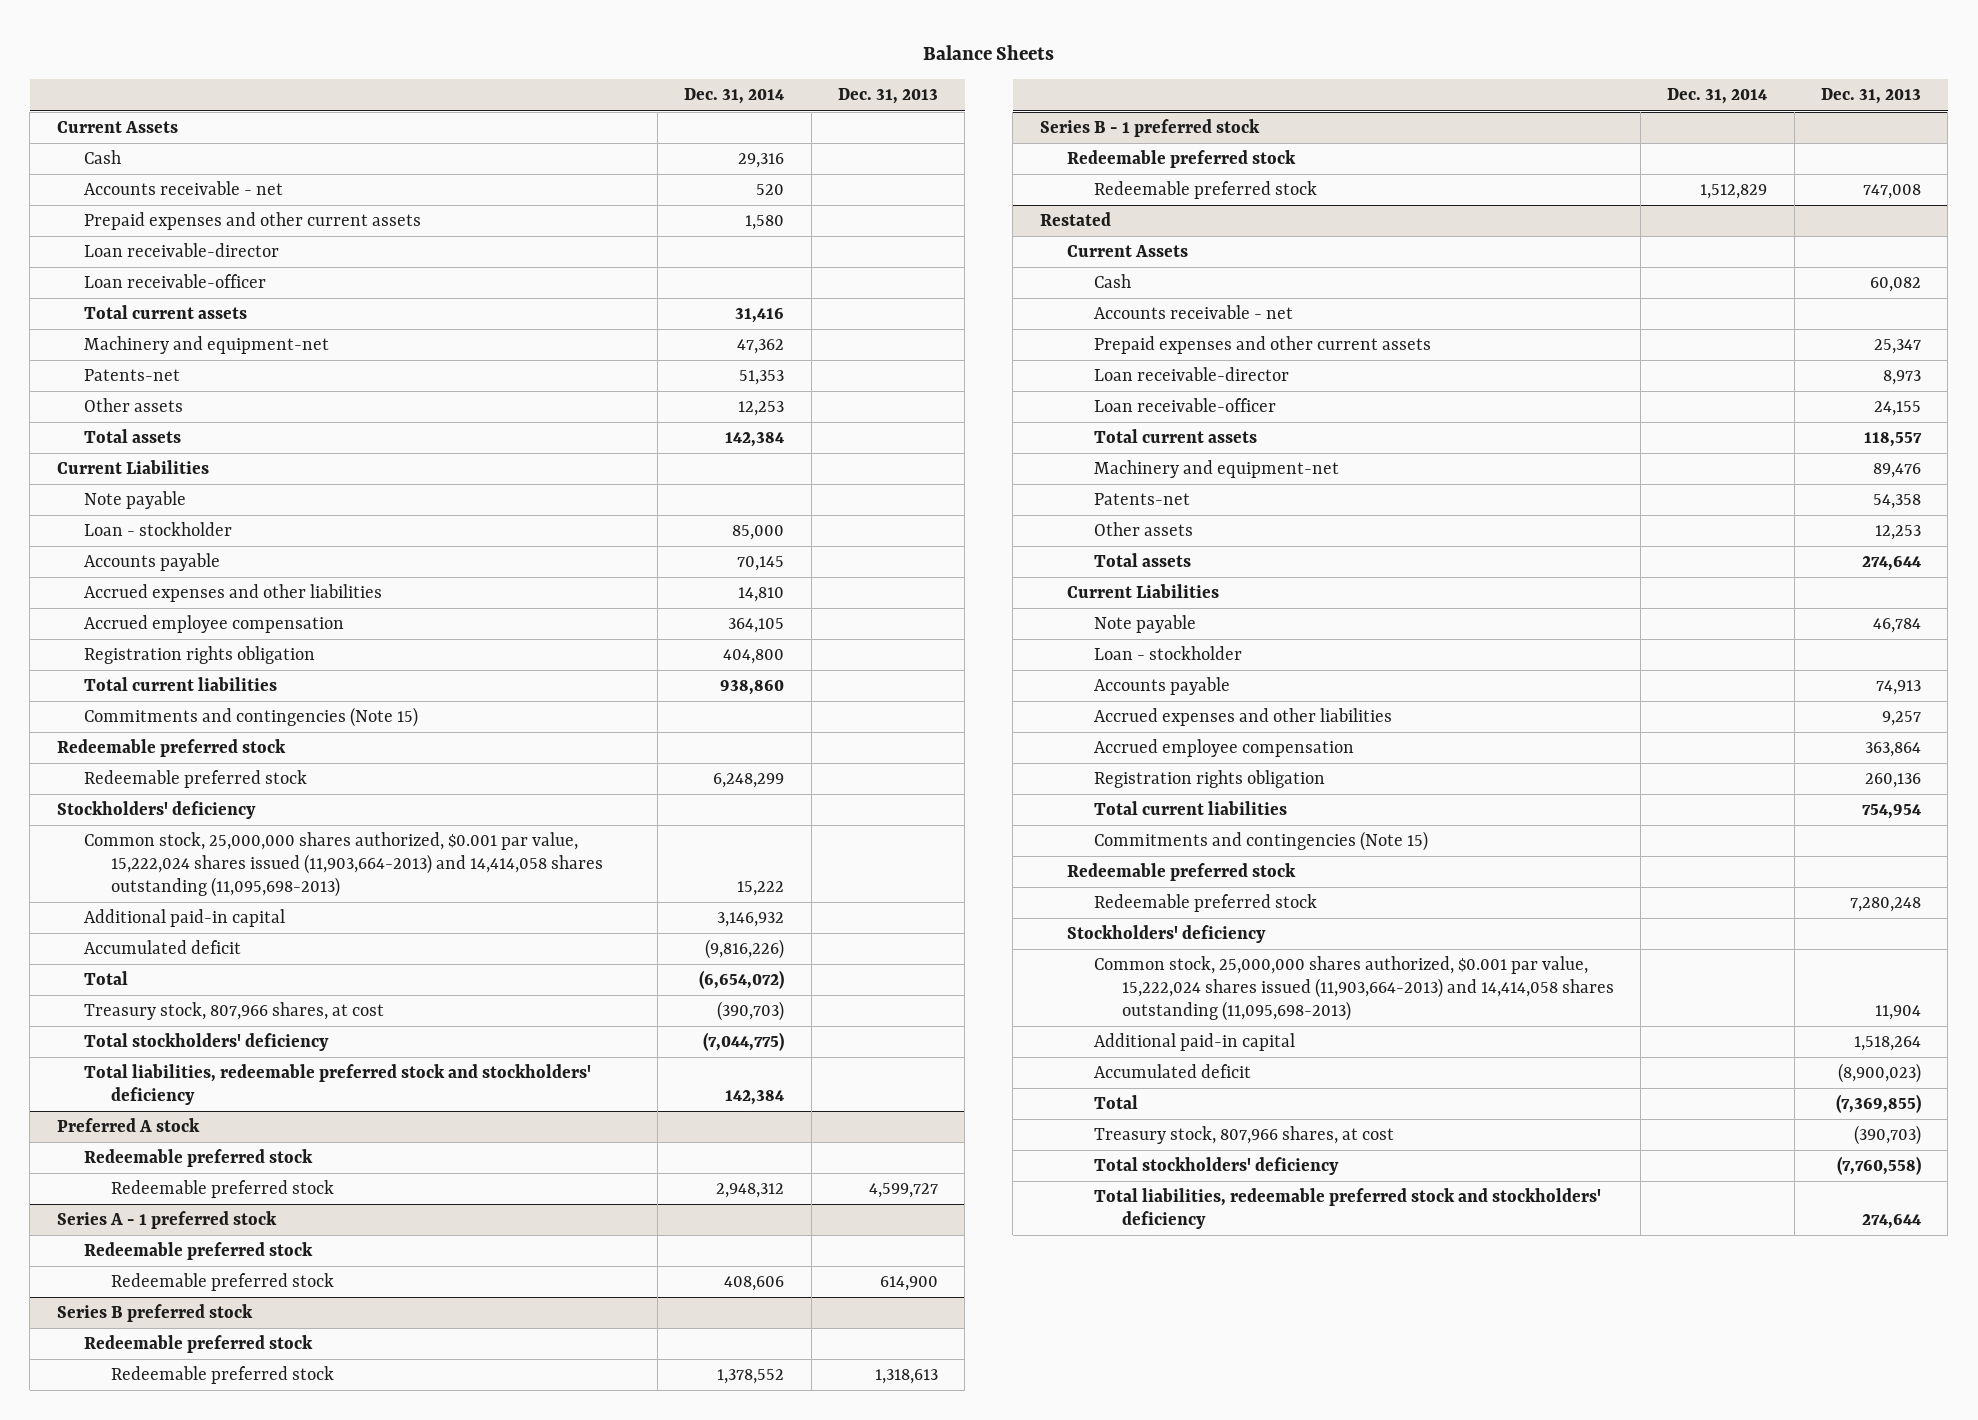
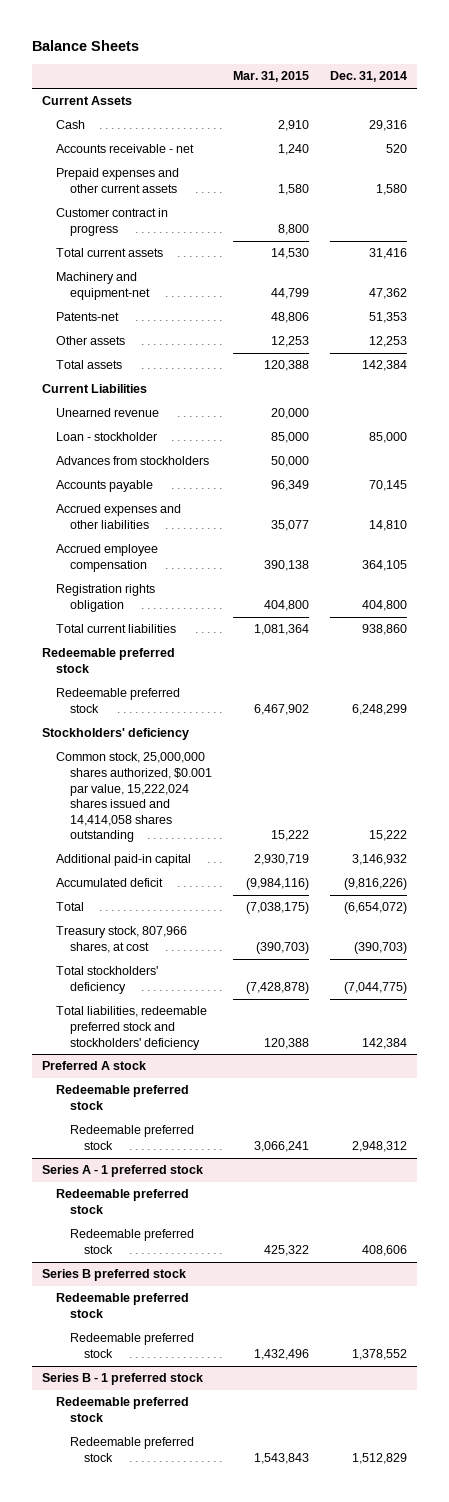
[837,88,938,105] Dec. 31, 2013 -> none
none -> [232,71,309,83] Mar. 31, 2015
[84,243,280,258] Loan receivable-director -> none
[84,274,267,289] Loan receivable-officer -> none
none -> [56,208,169,237] Customer contract in progress
[84,491,187,510] Note payable -> none
none -> [56,408,160,418] Unearned revenue
none -> [56,456,210,466] Advances from stockholders
[84,707,419,728] Commitments and contingencies (Note 15) -> none
[84,832,604,897] Common stock, 25,000,000 shares authorized, $0.001 par value, 15,222,024 shares issued (11,903,664-2013) and 14,414,058 shares outstanding (11,095,698-2013) -> [56,752,213,843] Common stock, 25,000,000 shares authorized, $0.001 par value, 15,222,024 shares issued and 14,414,058 shares outstanding
[1039,212,1111,227] Restated -> none
[1067,245,1189,258] Current Assets -> none
[1094,274,1132,289] Cash -> none
[1094,305,1294,320] Accounts receivable - net -> none
[1094,336,1432,355] Prepaid expenses and other current assets -> none
[1094,367,1290,382] Loan receivable-director -> none
[1094,398,1277,413] Loan receivable-officer -> none
[1094,429,1258,444] Total current assets -> none
[1094,460,1340,479] Machinery and equipment-net -> none
[1094,493,1191,506] Patents-net -> none
[1094,522,1194,537] Other assets -> none
[1094,553,1192,568] Total assets -> none
[1067,584,1220,599] Current Liabilities -> none
[1094,615,1197,634] Note payable -> none
[1094,646,1243,661] Loan - stockholder -> none
[1094,677,1231,696] Accounts payable -> none
[1094,708,1393,727] Accrued expenses and other liabilities -> none
[1094,739,1355,758] Accrued employee compensation -> none
[1094,770,1326,789] Registration rights obligation -> none
[1094,801,1288,816] Total current liabilities -> none
[1094,831,1429,852] Commitments and contingencies (Note 15) -> none
[1067,863,1297,882] Redeemable preferred stock -> none
[1094,894,1318,913] Redeemable preferred stock -> none
[1067,925,1267,944] Stockholders' deficiency -> none
[1094,956,1614,1021] Common stock, 25,000,000 shares authorized, $0.001 par value, 15,222,024 shares issued (11,903,664-2013) and 14,414,058 shares outstanding (11,095,698-2013) -> none
[1094,1033,1296,1052] Additional paid-in capital -> none
[1094,1064,1252,1079] Accumulated deficit -> none
[1094,1095,1139,1110] Total -> none
[1094,1126,1395,1145] Treasury stock, 807,966 shares, at cost -> none
[1094,1157,1340,1176] Total stockholders' deficiency -> none
[1094,1188,1602,1229] Total liabilities, redeemable preferred stock and stockholders' deficiency -> none

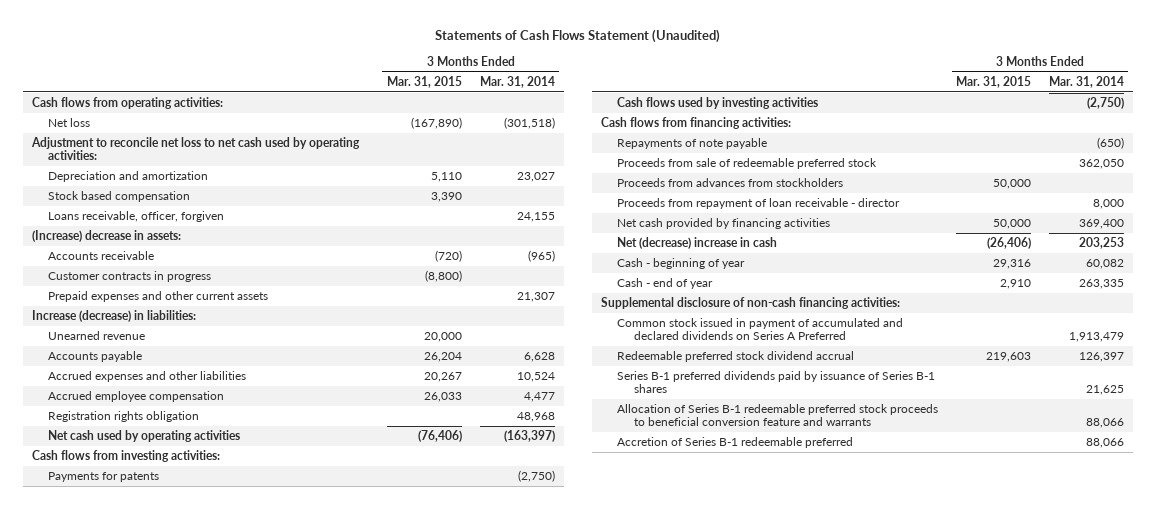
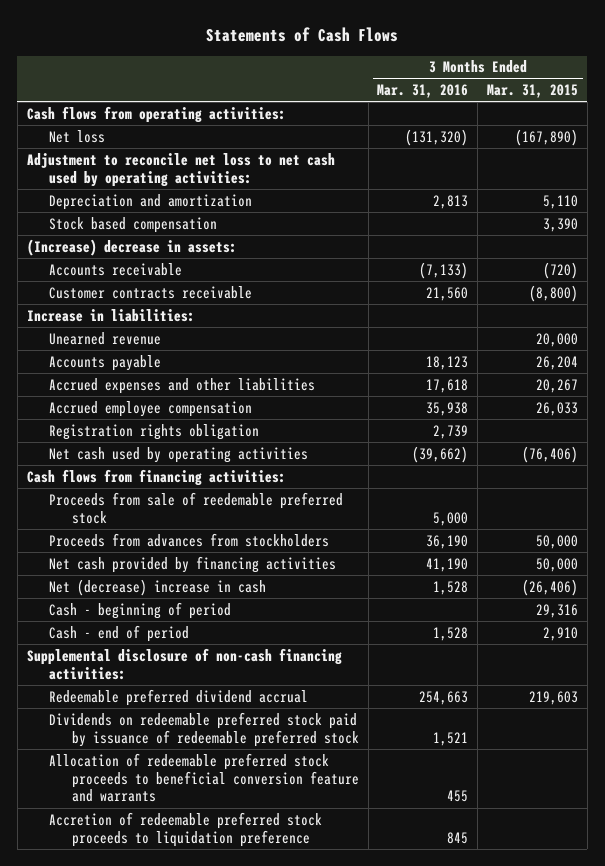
[434,29,720,44] Statements of Cash Flows Statement (Unaudited) -> [206,26,399,42] Statements of Cash Flows
[479,75,555,88] Mar. 31, 2014 -> none
none -> [377,84,469,99] Mar. 31, 2016
[48,211,225,223] Loans receivable, officer, forgiven -> none
[48,291,269,303] Prepaid expenses and other current assets -> none
[48,271,212,283] Customer contracts in progress -> [49,285,253,299] Customer contracts receivable
[31,310,196,323] Increase (decrease) in liabilities: -> [26,308,195,322] Increase in liabilities:
[31,450,220,463] Cash flows from investing activities: -> none
[48,472,160,483] Payments for patents -> none
[617,97,819,110] Cash flows used by investing activities -> none
[617,138,768,150] Repayments of note payable -> none
[617,158,878,170] Proceeds from sale of redeemable preferred stock -> [49,491,344,524] Proceeds from sale of reedemable preferred stock
[617,198,901,210] Proceeds from repayment of loan receivable - director -> none
[617,258,746,270] Cash - beginning of year -> [49,601,232,619] Cash - beginning of period
[617,278,714,290] Cash - end of year -> [49,624,190,642] Cash - end of period
[617,318,904,341] Common stock issued in payment of accumulated and declared dividends on Series A Preferred -> none
[617,371,936,394] Series B-1 preferred dividends paid by issuance of Series B-1 shares -> none
[617,351,855,363] Redeemable preferred stock dividend accrual -> [49,688,309,706] Redeemable preferred dividend accrual
none -> [49,711,359,747] Dividends on redeemable preferred stock paid by issuance of redeemable preferred stock
[617,404,939,427] Allocation of Series B-1 redeemable preferred stock proceeds to beneficial conversion feature and warrants -> [49,752,359,803] Allocation of redeemable preferred stock proceeds to beneficial conversion feature and warrants
[617,437,854,449] Accretion of Series B-1 redeemable preferred -> [49,811,323,847] Accretion of redeemable preferred stock proceeds to liquidation preference

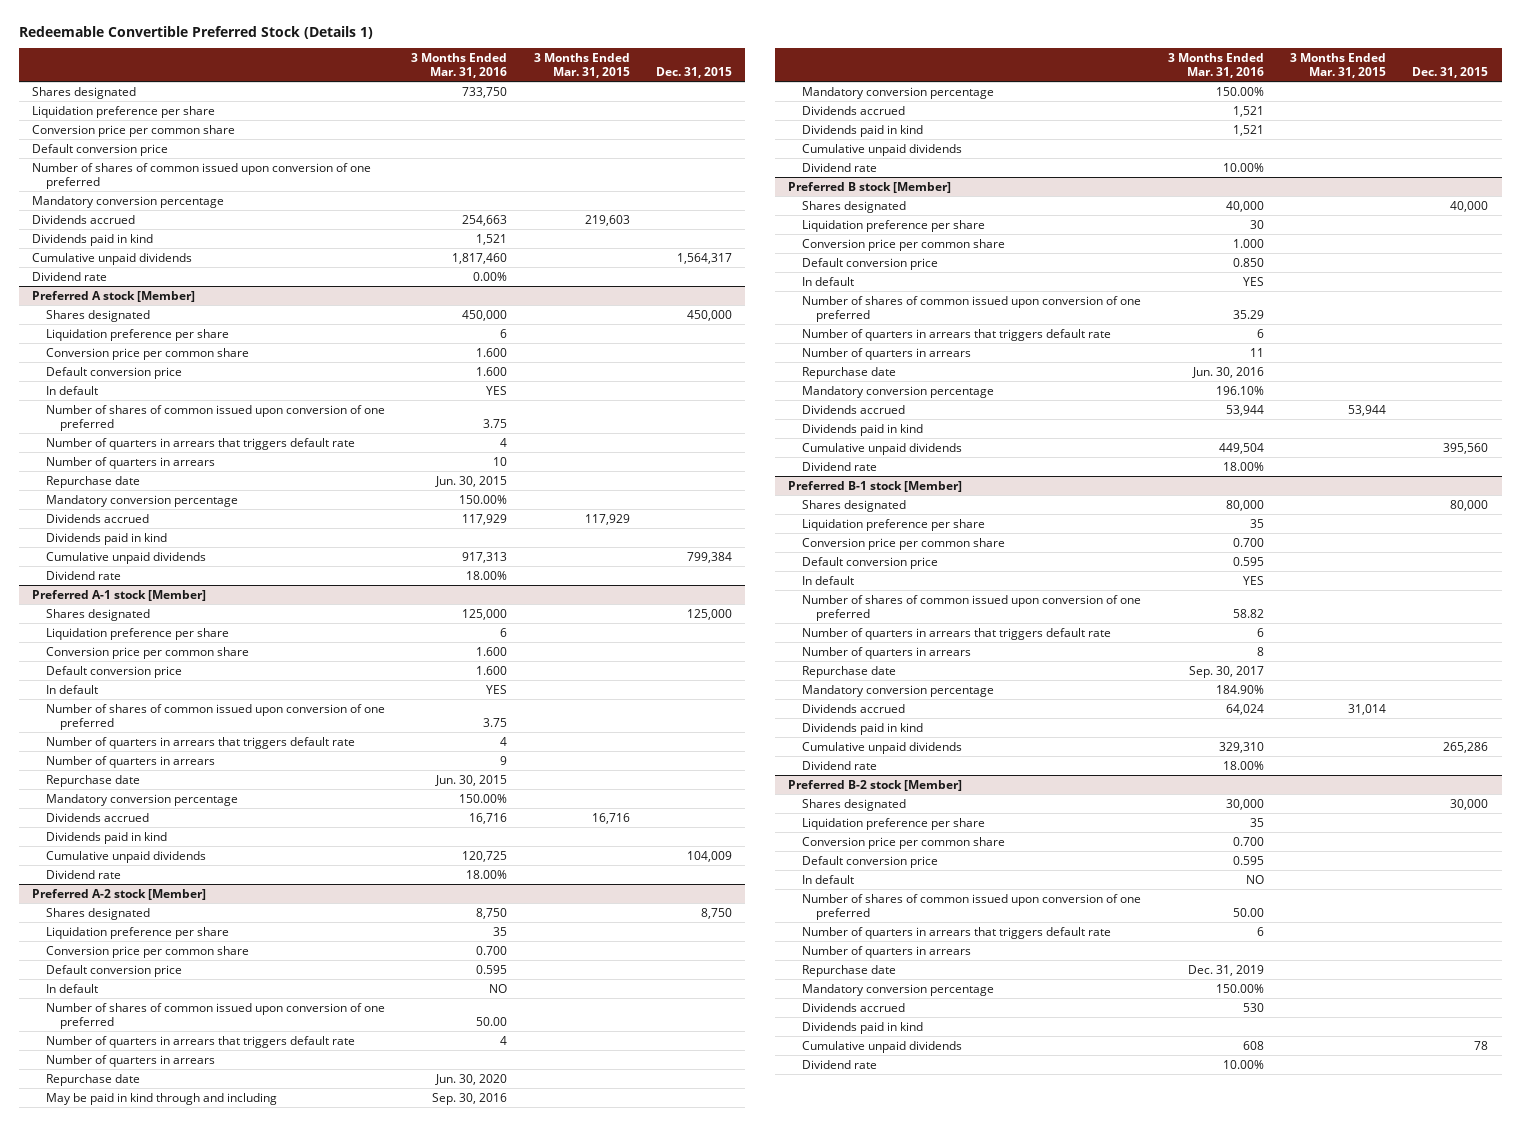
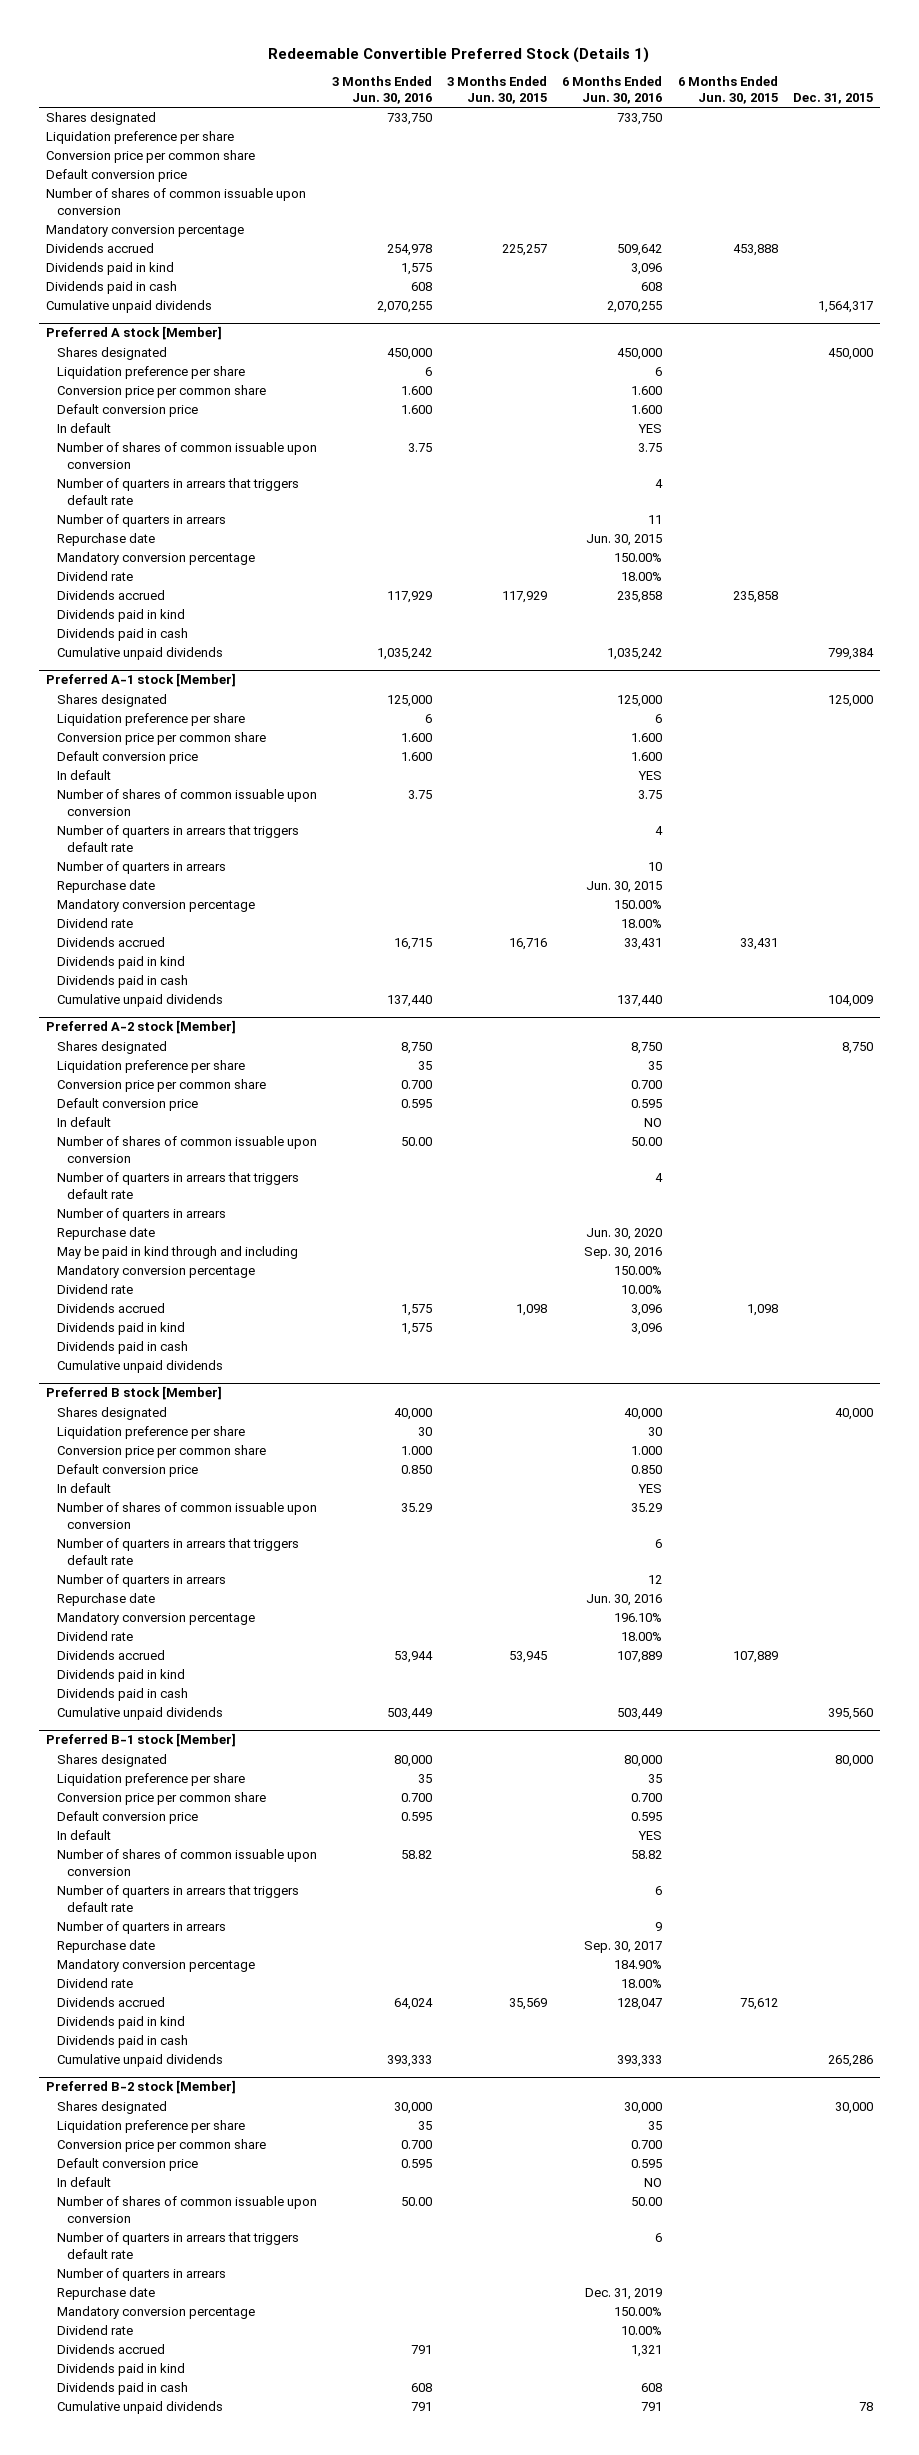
[411,53,508,78] 3 Months Ended Mar. 31, 2016 -> none
[533,53,630,78] 3 Months Ended Mar. 31, 2015 -> none
none -> [331,75,432,105] 3 Months Ended Jun. 30, 2016
none -> [447,75,548,105] 3 Months Ended Jun. 30, 2015
none -> [562,75,663,105] 6 Months Ended Jun. 30, 2016
none -> [677,75,778,105] 6 Months Ended Jun. 30, 2015
[31,162,371,189] Number of shares of common issued upon conversion of one preferred -> [46,188,307,215] Number of shares of common issuable upon conversion
none -> [46,281,178,295] Dividends paid in cash
[31,271,107,281] Dividend rate -> none
[46,404,386,431] Number of shares of common issued upon conversion of one preferred -> [56,442,317,469] Number of shares of common issuable upon conversion
[46,570,122,580] Dividend rate -> [56,571,133,582] Dividend rate
none -> [56,628,188,642] Dividends paid in cash
[46,703,386,730] Number of shares of common issued upon conversion of one preferred -> [56,789,317,816] Number of shares of common issuable upon conversion
[46,869,122,879] Dividend rate -> [56,918,133,929] Dividend rate
none -> [56,975,188,989] Dividends paid in cash
[46,1002,386,1029] Number of shares of common issued upon conversion of one preferred -> [56,1136,317,1163] Number of shares of common issuable upon conversion
[802,162,878,172] Dividend rate -> [56,1284,133,1295] Dividend rate
none -> [56,1341,188,1355] Dividends paid in cash
[802,295,1142,322] Number of shares of common issued upon conversion of one preferred -> [56,1502,317,1529] Number of shares of common issuable upon conversion
[802,461,878,471] Dividend rate -> [56,1631,133,1642] Dividend rate
none -> [56,1688,188,1702] Dividends paid in cash
[802,594,1142,621] Number of shares of common issued upon conversion of one preferred -> [56,1849,317,1876] Number of shares of common issuable upon conversion
[802,760,878,770] Dividend rate -> [56,1978,133,1989] Dividend rate
none -> [56,2035,188,2049] Dividends paid in cash
[802,893,1142,920] Number of shares of common issued upon conversion of one preferred -> [56,2196,317,2223] Number of shares of common issuable upon conversion
[802,1059,878,1069] Dividend rate -> [56,2325,133,2336] Dividend rate
none -> [56,2382,188,2396] Dividends paid in cash

